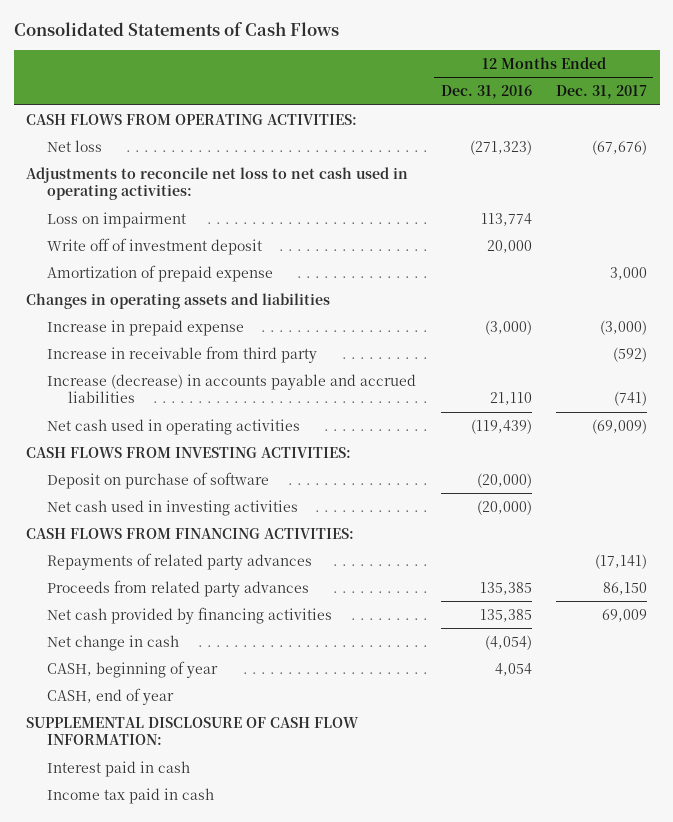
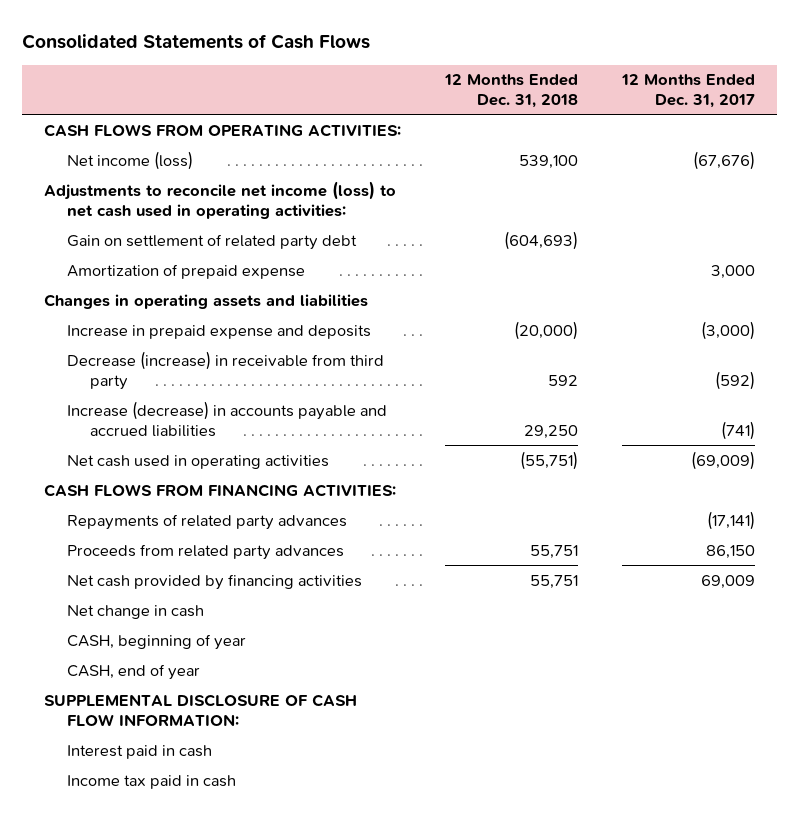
[440,85,532,100] Dec. 31, 2016 -> none
none -> [443,74,578,109] 12 Months Ended Dec. 31, 2018
[46,211,186,228] Loss on impairment -> none
[46,237,262,255] Write off of investment deposit -> none
[46,139,102,152] Net loss -> [67,150,194,170] Net income (loss)
[26,166,409,201] Adjustments to reconcile net loss to net cash used in operating activities: -> [44,180,397,219] Adjustments to reconcile net income (loss) to net cash used in operating activities:
none -> [67,233,358,250] Gain on settlement of related party debt
[46,319,244,336] Increase in prepaid expense -> [67,324,372,339] Increase in prepaid expense and deposits
[46,345,317,363] Increase in receivable from third party -> [67,350,385,390] Decrease (increase) in receivable from third party
[26,446,352,458] CASH FLOWS FROM INVESTING ACTIVITIES: -> none
[46,471,269,489] Deposit on purchase of software -> none
[46,499,298,516] Net cash used in investing activities -> none

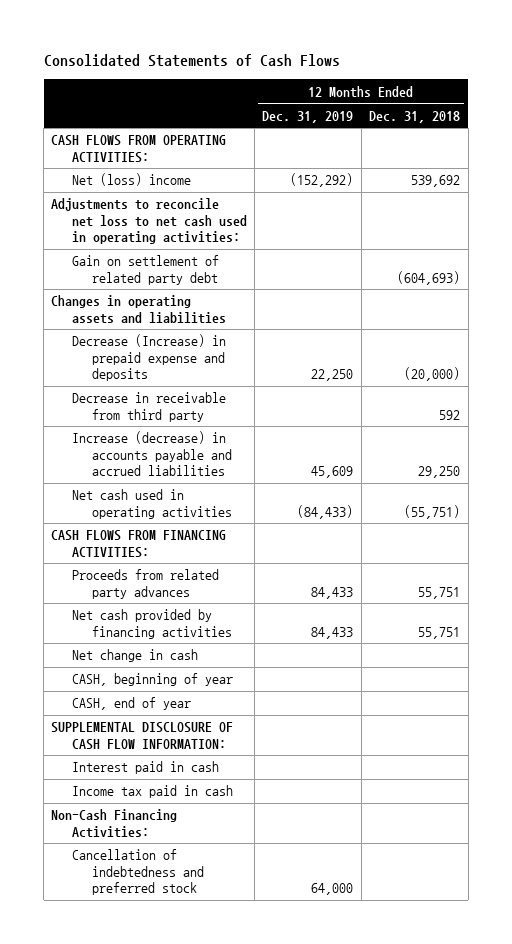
[620,74,755,109] 12 Months Ended Dec. 31, 2017 -> none
none -> [262,110,354,123] Dec. 31, 2019
[67,150,194,170] Net income (loss) -> [71,173,191,187] Net (loss) income
[518,154,578,169] 539,100 -> [411,175,461,188] 539,692
[44,180,397,219] Adjustments to reconcile net income (loss) to net cash used in operating activities: -> [51,198,247,245] Adjustments to reconcile net loss to net cash used in operating activities:
[67,263,306,279] Amortization of prepaid expense -> none
[67,324,372,339] Increase in prepaid expense and deposits -> [71,334,226,382] Decrease (Increase) in prepaid expense and deposits
[67,350,385,390] Decrease (increase) in receivable from third party -> [71,392,226,422] Decrease in receivable from third party
[67,513,348,530] Repayments of related party advances -> none
none -> [51,809,178,838] Non-Cash Financing Activities:
none -> [71,849,204,896] Cancellation of indebtedness and preferred stock

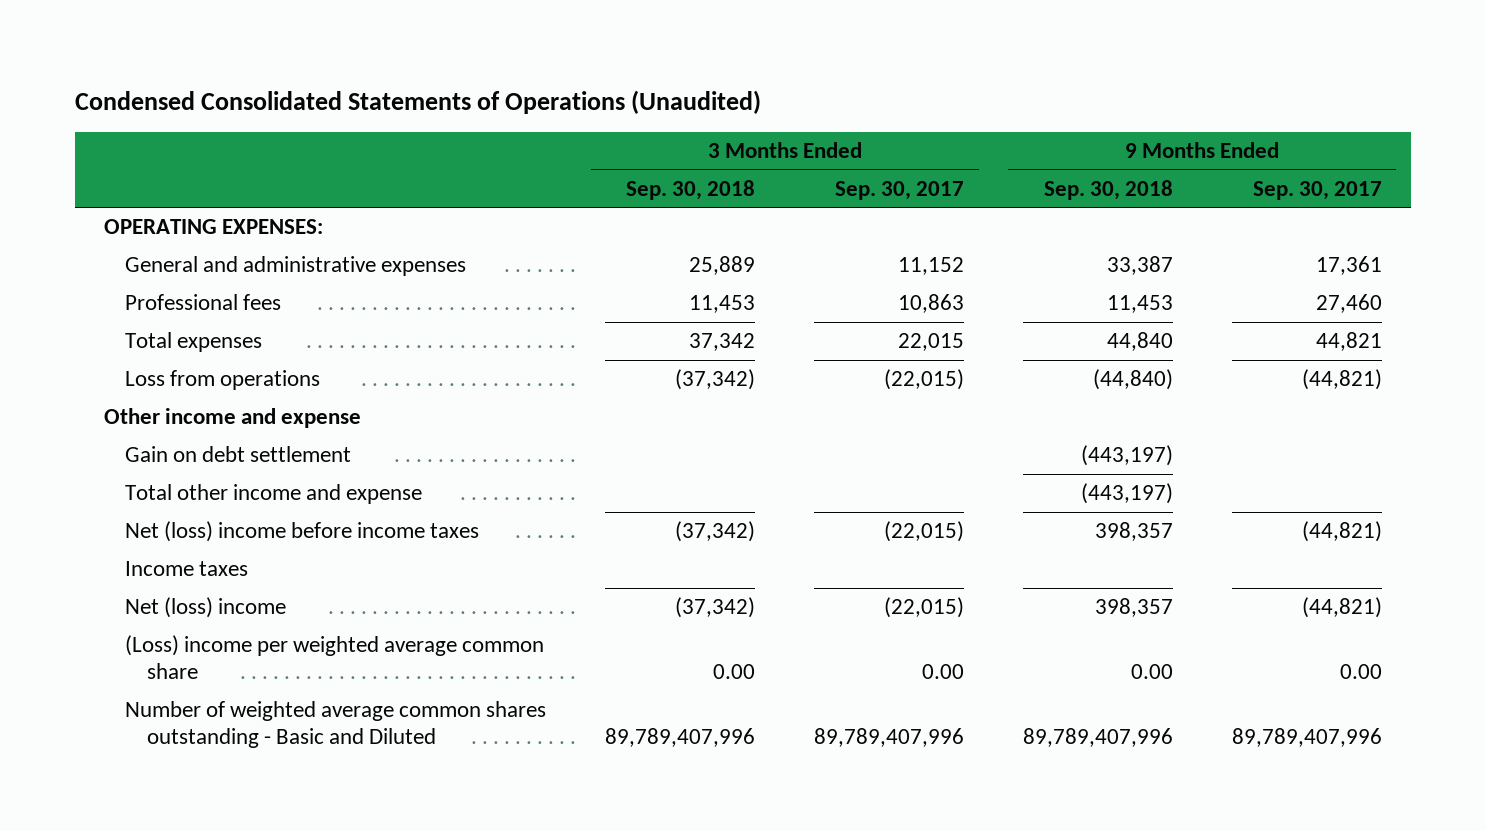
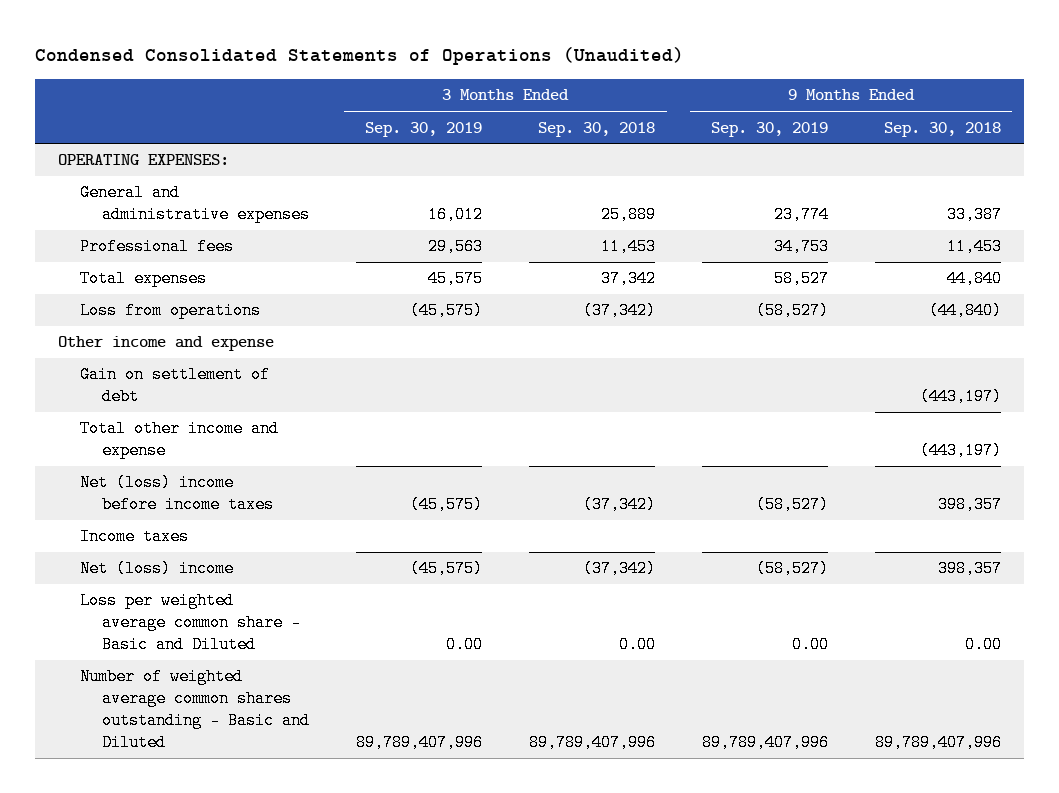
[835,180,965,200] Sep. 30, 2017 -> none
[1252,180,1382,200] Sep. 30, 2017 -> none
none -> [364,121,482,137] Sep. 30, 2019
none -> [710,121,828,137] Sep. 30, 2019
[125,446,352,463] Gain on debt settlement -> [79,366,270,406] Gain on settlement of debt
[125,635,545,680] (Loss) income per weighted average common share -> [79,592,301,654] Loss per weighted average common share - Basic and Diluted

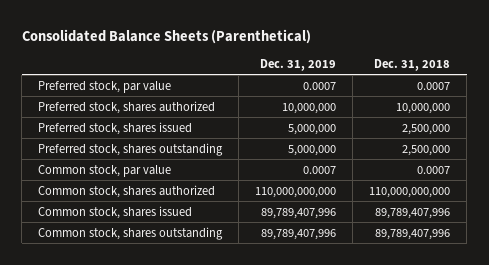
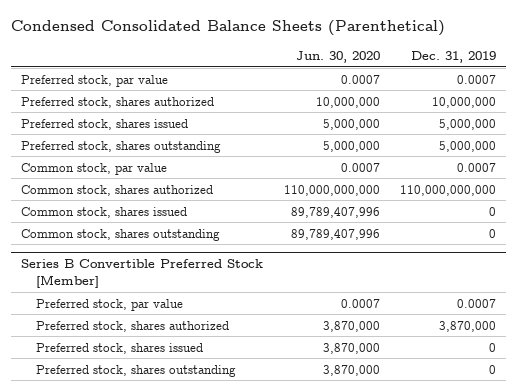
[21,28,311,44] Consolidated Balance Sheets (Parenthetical) -> [11,20,446,37] Condensed Consolidated Balance Sheets (Parenthetical)
[374,58,451,71] Dec. 31, 2018 -> none
none -> [295,51,380,64] Jun. 30, 2020
[261,207,337,219] 89,789,407,996 -> [489,206,497,216] 0
[261,228,337,240] 89,789,407,996 -> [489,228,497,238] 0
none -> [21,259,264,288] Series B Convertible Preferred Stock [Member]
none -> [36,298,184,311] Preferred stock, par value
none -> [36,320,230,332] Preferred stock, shares authorized
none -> [36,342,204,354] Preferred stock, shares issued
none -> [36,364,237,377] Preferred stock, shares outstanding

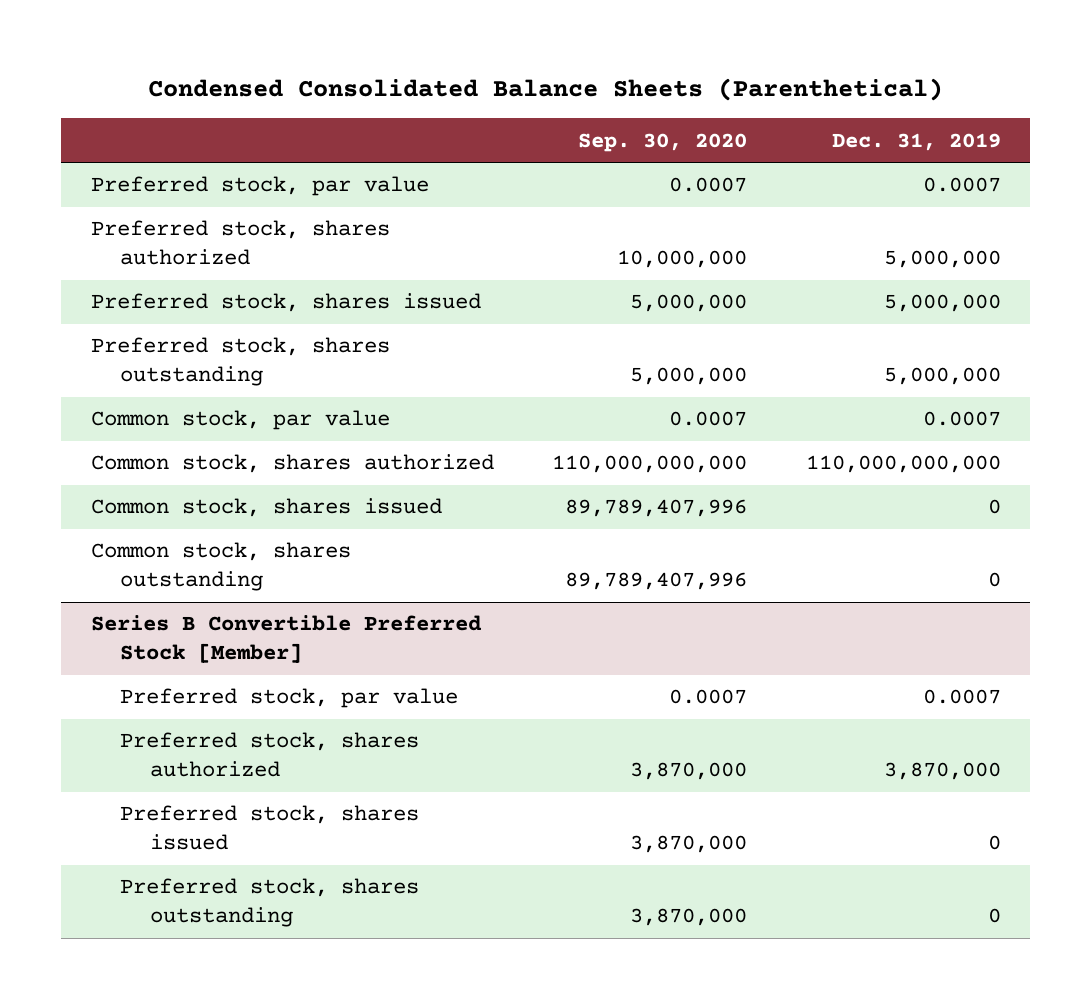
[295,51,380,64] Jun. 30, 2020 -> none
none -> [578,132,748,152] Sep. 30, 2020
[432,96,497,108] 10,000,000 -> [884,250,1002,269] 5,000,000

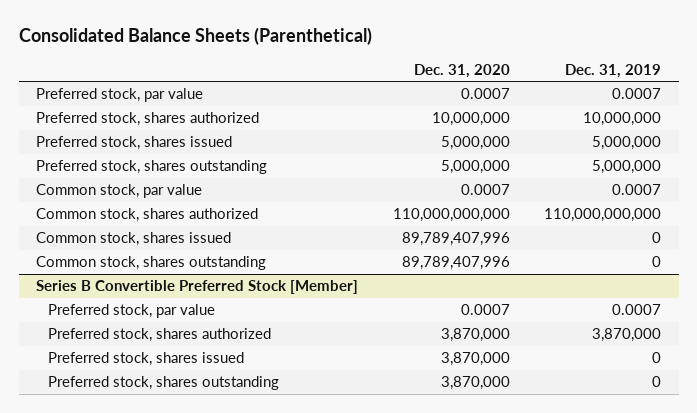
[147,78,943,102] Condensed Consolidated Balance Sheets (Parenthetical) -> [18,27,372,46] Consolidated Balance Sheets (Parenthetical)
[578,132,748,152] Sep. 30, 2020 -> none
none -> [413,63,510,78] Dec. 31, 2020
[884,250,1002,269] 5,000,000 -> [583,112,662,127] 10,000,000

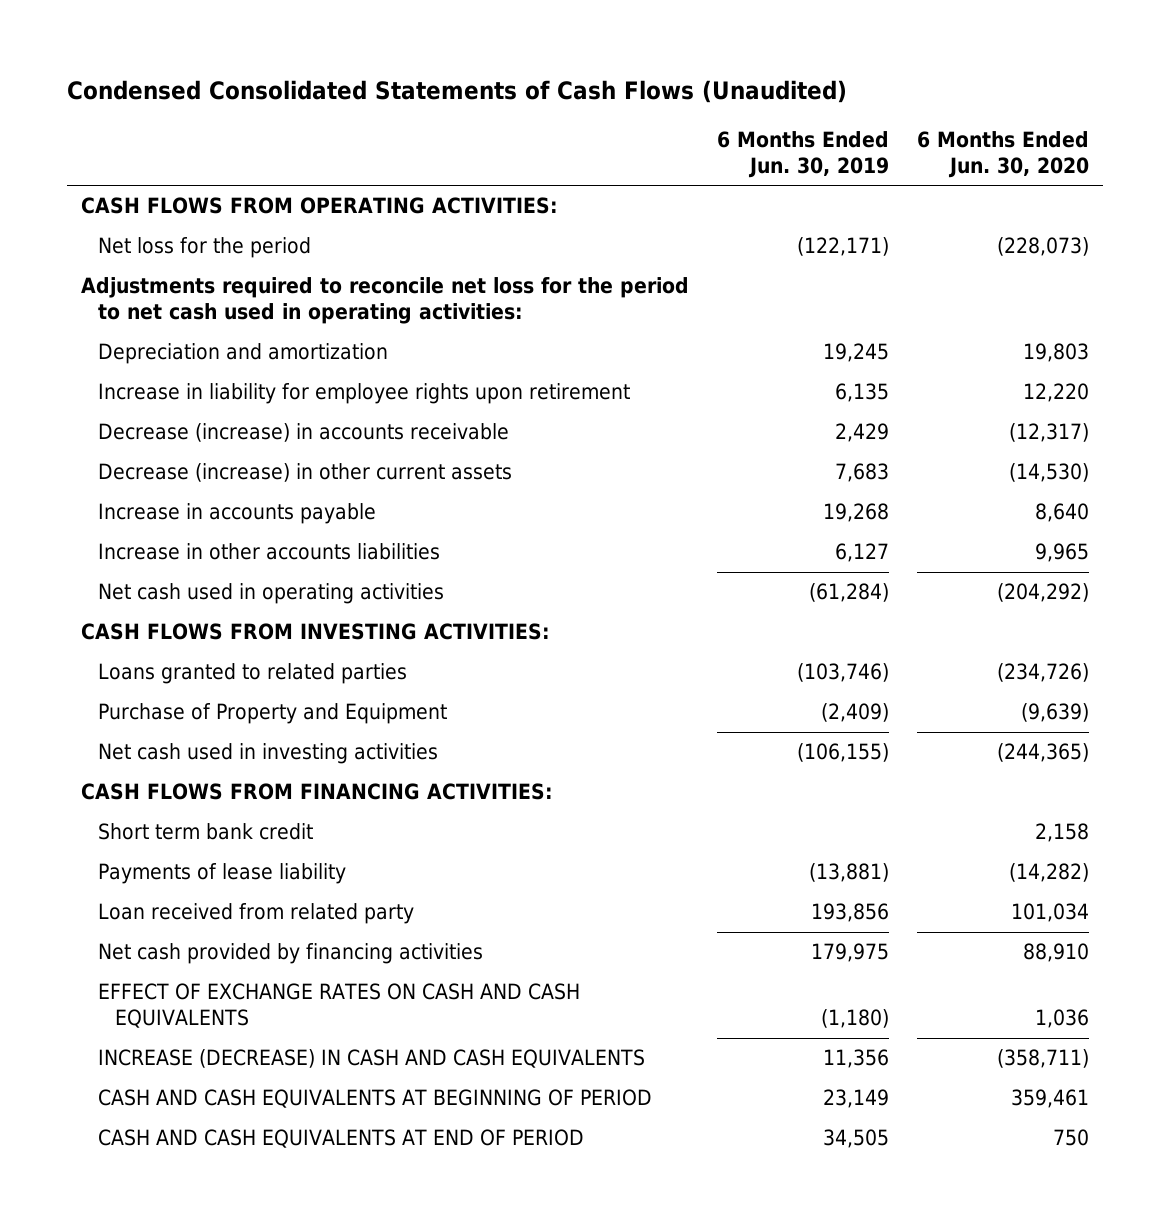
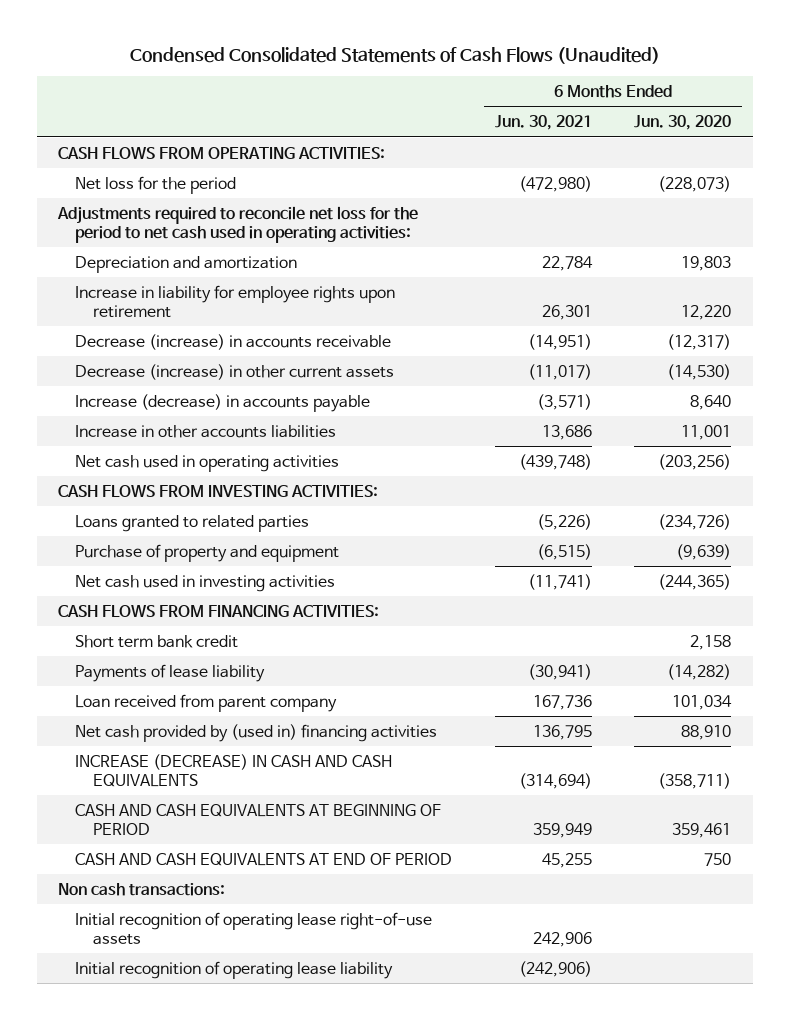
[716,130,889,178] 6 Months Ended Jun. 30, 2019 -> none
none -> [494,115,592,131] Jun. 30, 2021
[98,503,377,525] Increase in accounts payable -> [75,393,371,412] Increase (decrease) in accounts payable
[1034,543,1089,563] 9,965 -> [681,424,732,440] 11,001
[996,583,1089,603] (204,292) -> [658,453,732,470] (203,256)
[98,703,448,725] Purchase of Property and Equipment -> [75,543,340,562] Purchase of property and equipment
[98,983,581,1029] EFFECT OF EXCHANGE RATES ON CASH AND CASH EQUIVALENTS -> none
[98,903,415,925] Loan received from related party -> [75,693,338,712] Loan received from parent company
[98,943,484,965] Net cash provided by financing activities -> [75,723,438,742] Net cash provided by (used in) financing activities
none -> [58,882,226,896] Non cash transactions:
none -> [75,911,433,945] Initial recognition of operating lease right-of-use assets
none -> [75,960,394,979] Initial recognition of operating lease liability

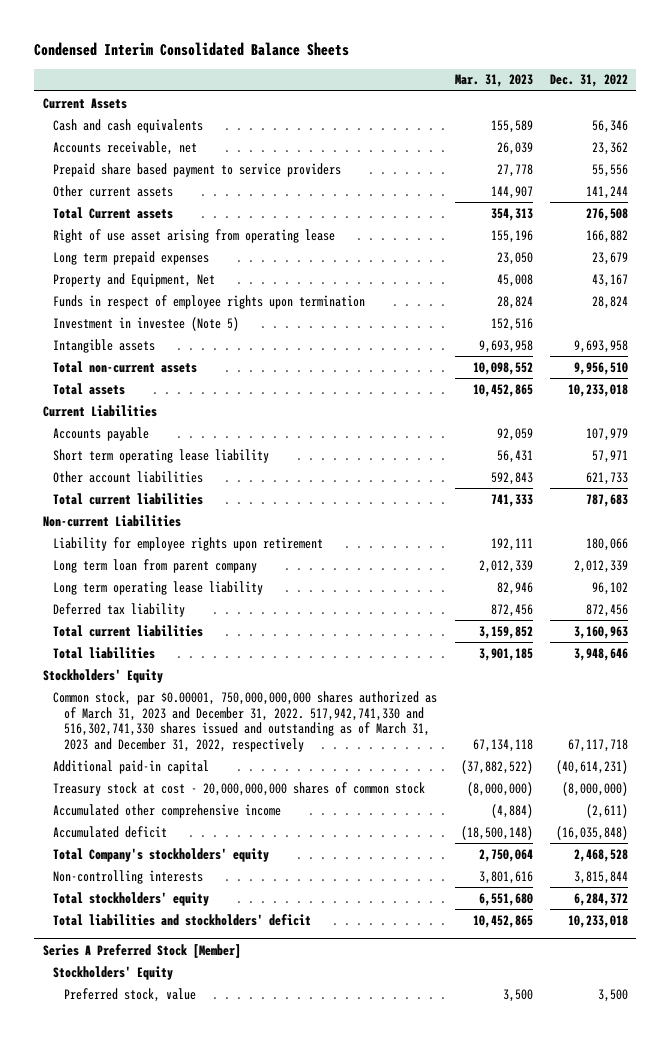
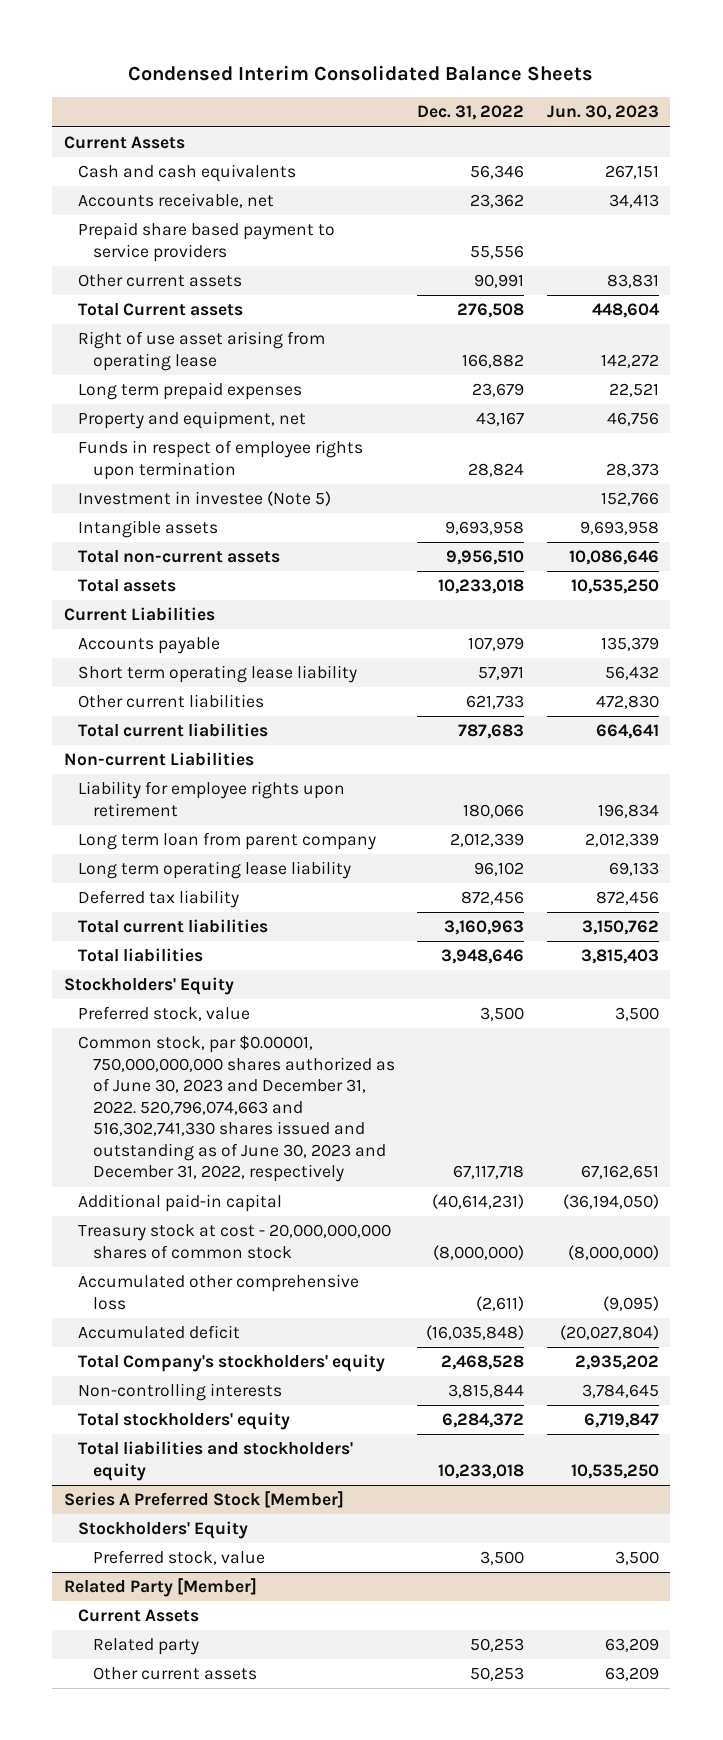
[454,74,533,88] Mar. 31, 2023 -> none
none -> [547,105,660,121] Jun. 30, 2023
[585,185,628,199] 141,244 -> [474,274,525,289] 90,991
[53,272,216,287] Property and Equipment, Net -> [78,411,307,430] Property and equipment, net
[53,470,204,483] Other account liabilities -> [78,694,265,709] Other current liabilities
none -> [78,1006,251,1022] Preferred stock, value
[53,690,438,753] Common stock, par $0.00001, 750,000,000,000 shares authorized as of March 31, 2023 and December 31, 2022. 517,942,741,330 and 516,302,741,330 shares issued and outstanding as of March 31, 2023 and December 31, 2022, respectively -> [78,1035,395,1183] Common stock, par $0.00001, 750,000,000,000 shares authorized as of June 30, 2023 and December 31, 2022. 520,796,074,663 and 516,302,741,330 shares issued and outstanding as of June 30, 2023 and December 31, 2022, respectively
[53,803,282,818] Accumulated other comprehensive income -> [78,1274,360,1310] Accumulated other comprehensive loss
[53,913,312,926] Total liabilities and stockholders' deficit -> [78,1441,354,1481] Total liabilities and stockholders' equity
none -> [63,1578,257,1598] Related Party [Member]
none -> [78,1609,200,1623] Current Assets
none -> [92,1638,199,1656] Related party
none -> [92,1667,257,1681] Other current assets

